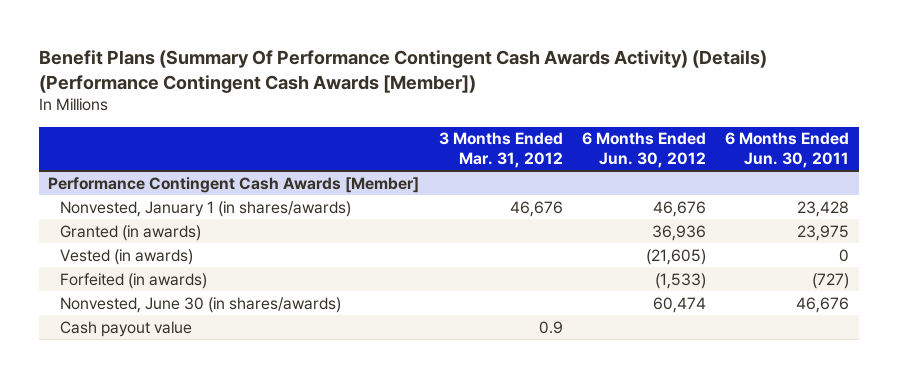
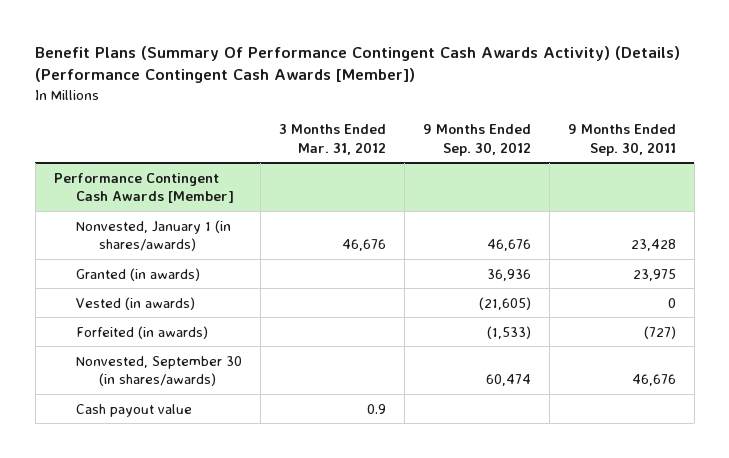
[581,132,706,168] 6 Months Ended Jun. 30, 2012 -> none
[725,132,850,168] 6 Months Ended Jun. 30, 2011 -> none
none -> [423,124,532,156] 9 Months Ended Sep. 30, 2012
none -> [567,124,676,156] 9 Months Ended Sep. 30, 2011
[60,296,342,313] Nonvested, June 30 (in shares/awards) -> [76,355,243,387] Nonvested, September 30 (in shares/awards)

